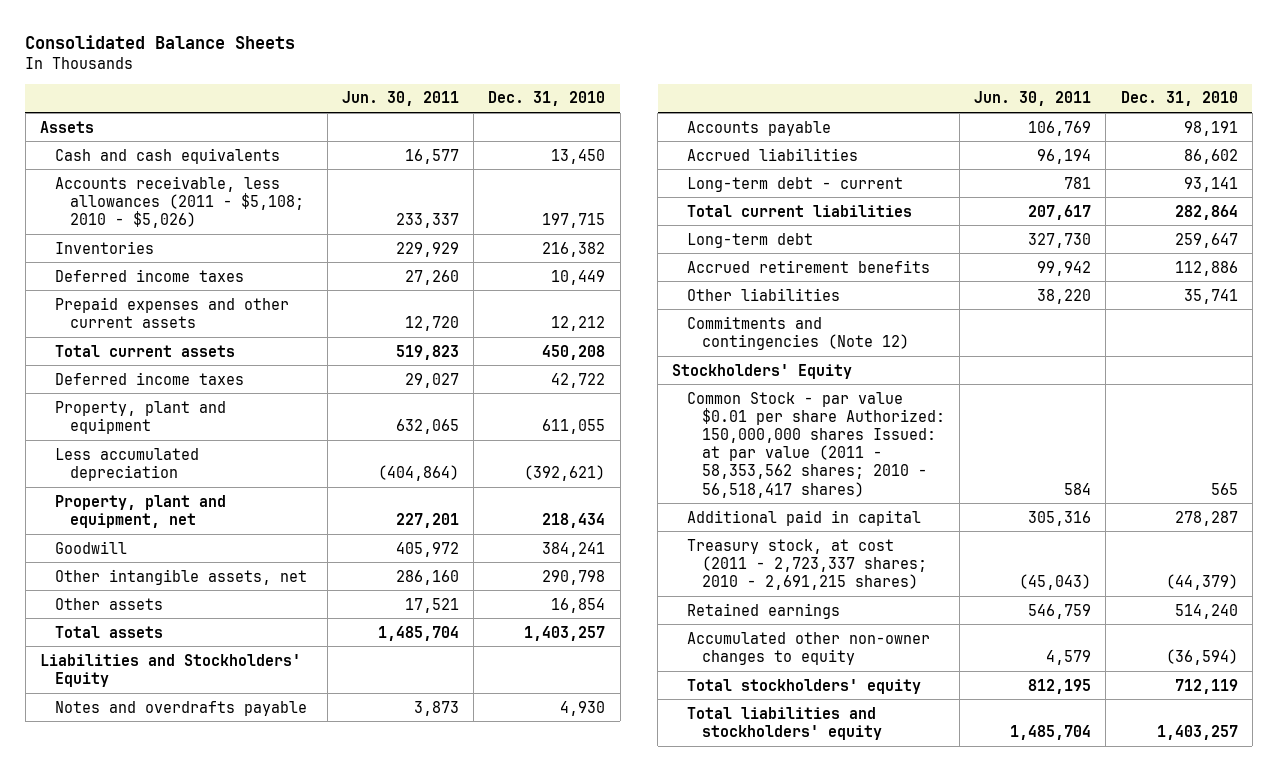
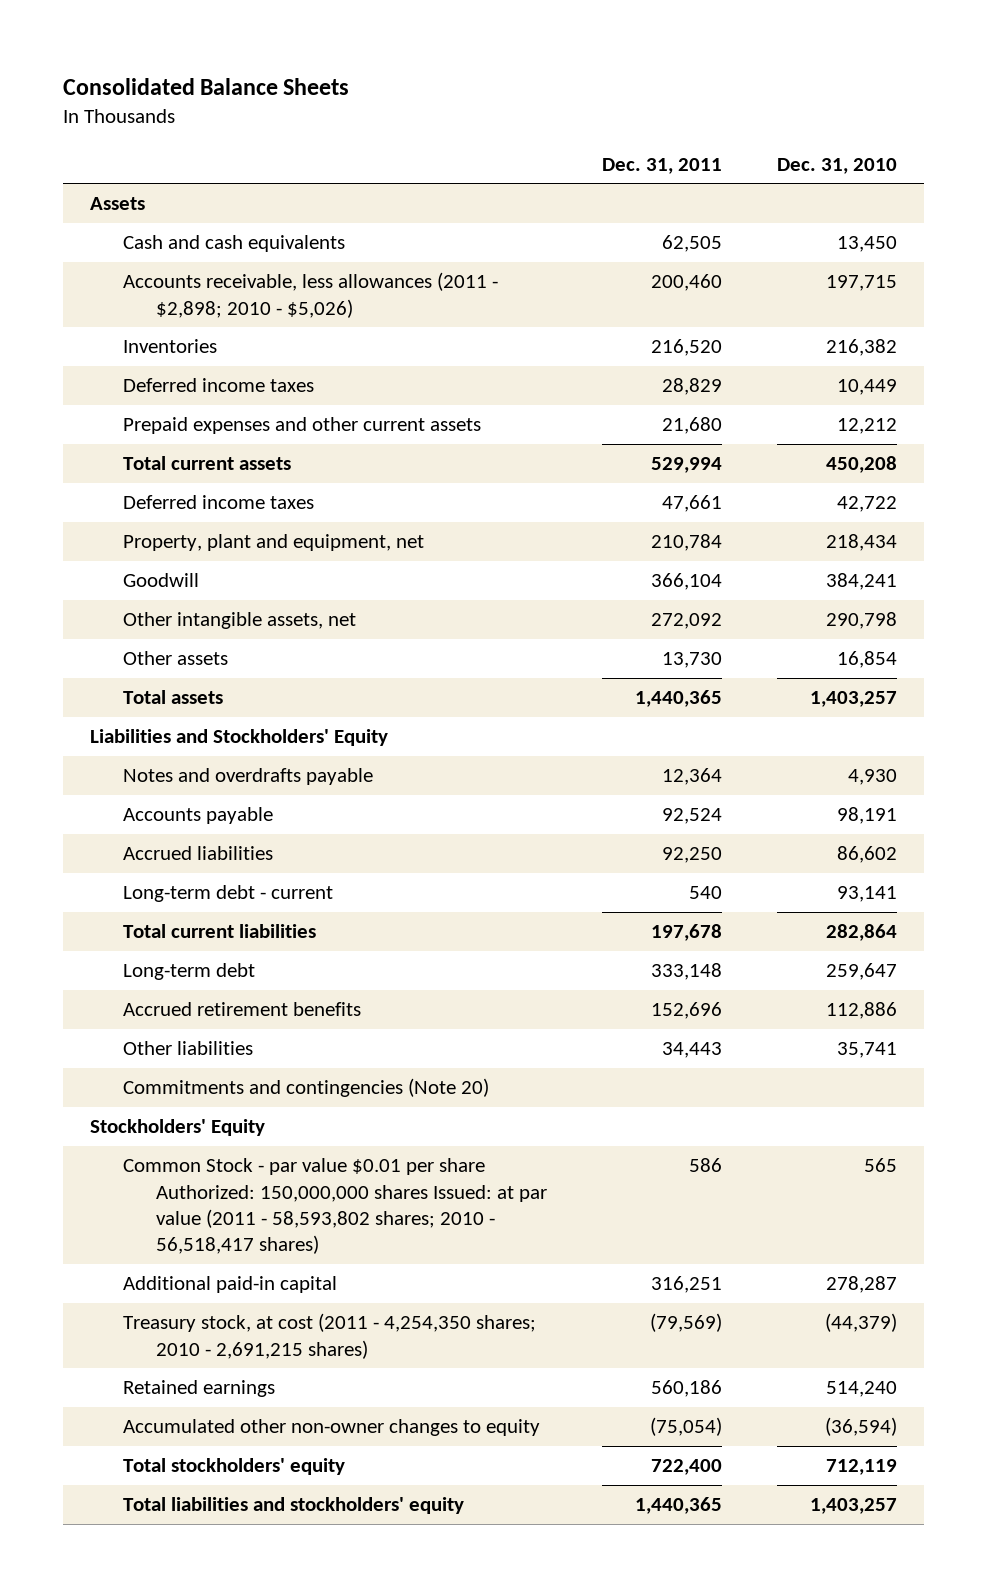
[341,91,459,107] Jun. 30, 2011 -> none
none -> [602,157,723,174] Dec. 31, 2011
[54,175,304,229] Accounts receivable, less allowances (2011 - $5,108; 2010 - $5,026) -> [123,272,499,318] Accounts receivable, less allowances (2011 - $2,898; 2010 - $5,026)
[54,400,226,434] Property, plant and equipment -> none
[54,447,199,481] Less accumulated depreciation -> none
[687,315,909,350] Commitments and contingencies (Note 12) -> [123,1078,490,1098] Commitments and contingencies (Note 20)
[687,391,945,498] Common Stock - par value $0.01 per share Authorized: 150,000,000 shares Issued: at par value (2011 - 58,353,562 shares; 2010 - 56,518,417 shares) -> [123,1158,548,1255] Common Stock - par value $0.01 per share Authorized: 150,000,000 shares Issued: at par value (2011 - 58,593,802 shares; 2010 - 56,518,417 shares)
[687,509,922,526] Additional paid in capital -> [123,1276,338,1294] Additional paid-in capital
[687,538,927,591] Treasury stock, at cost (2011 - 2,723,337 shares; 2010 - 2,691,215 shares) -> [123,1313,537,1359] Treasury stock, at cost (2011 - 4,254,350 shares; 2010 - 2,691,215 shares)

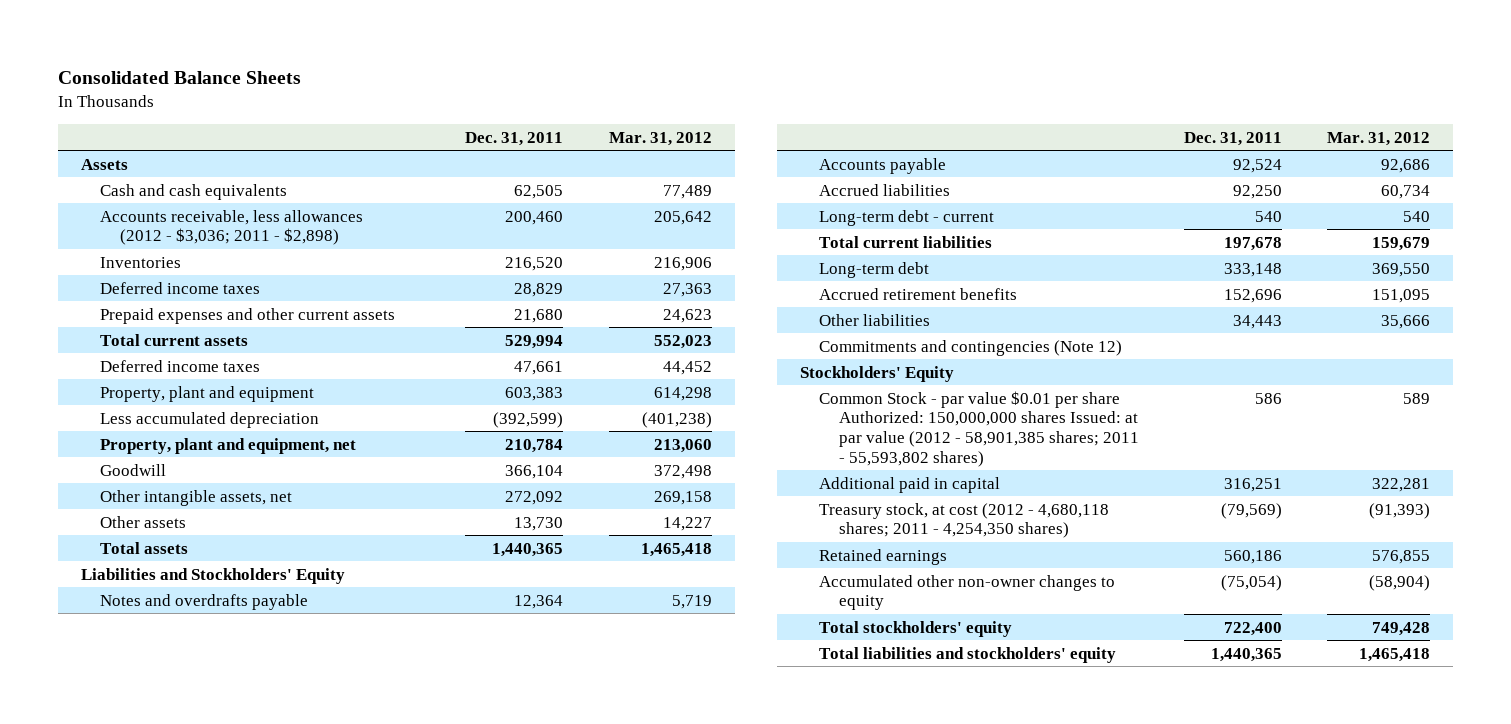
[776,157,897,174] Dec. 31, 2010 -> none
none -> [608,131,712,146] Mar. 31, 2012
[123,272,499,318] Accounts receivable, less allowances (2011 - $2,898; 2010 - $5,026) -> [100,209,364,246] Accounts receivable, less allowances (2012 - $3,036; 2011 - $2,898)
none -> [100,385,315,402] Property, plant and equipment
none -> [100,411,320,428] Less accumulated depreciation
[123,1078,490,1098] Commitments and contingencies (Note 20) -> [819,339,1123,356] Commitments and contingencies (Note 12)
[123,1158,548,1255] Common Stock - par value $0.01 per share Authorized: 150,000,000 shares Issued: at par value (2011 - 58,593,802 shares; 2010 - 56,518,417 shares) -> [819,390,1139,467] Common Stock - par value $0.01 per share Authorized: 150,000,000 shares Issued: at par value (2012 - 58,901,385 shares; 2011 - 55,593,802 shares)
[123,1276,338,1294] Additional paid-in capital -> [819,476,1001,493] Additional paid in capital
[123,1313,537,1359] Treasury stock, at cost (2011 - 4,254,350 shares; 2010 - 2,691,215 shares) -> [819,502,1110,539] Treasury stock, at cost (2012 - 4,680,118 shares; 2011 - 4,254,350 shares)

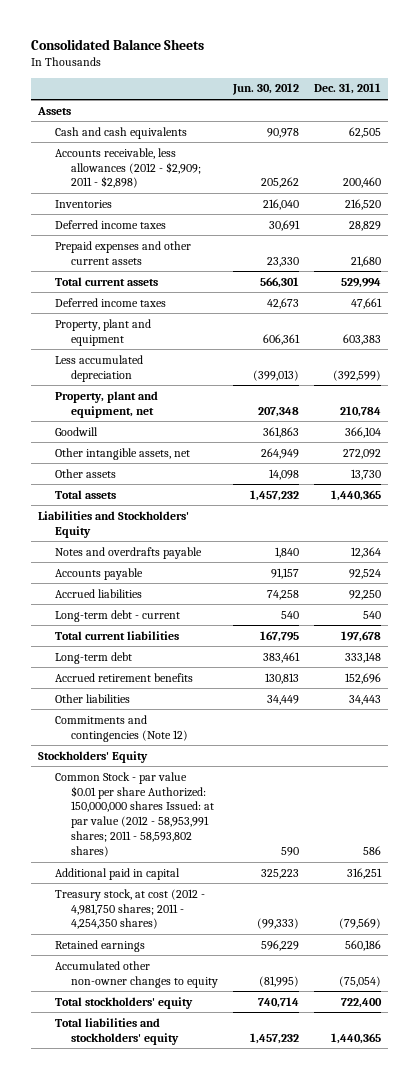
[608,131,712,146] Mar. 31, 2012 -> none
none -> [231,83,299,96] Jun. 30, 2012
[100,209,364,246] Accounts receivable, less allowances (2012 - $3,036; 2011 - $2,898) -> [54,147,201,189] Accounts receivable, less allowances (2012 - $2,909; 2011 - $2,898)
[819,390,1139,467] Common Stock - par value $0.01 per share Authorized: 150,000,000 shares Issued: at par value (2012 - 58,901,385 shares; 2011 - 55,593,802 shares) -> [54,771,214,857] Common Stock - par value $0.01 per share Authorized: 150,000,000 shares Issued: at par value (2012 - 58,953,991 shares; 2011 - 58,593,802 shares)
[819,502,1110,539] Treasury stock, at cost (2012 - 4,680,118 shares; 2011 - 4,254,350 shares) -> [54,888,205,930] Treasury stock, at cost (2012 - 4,981,750 shares; 2011 - 4,254,350 shares)

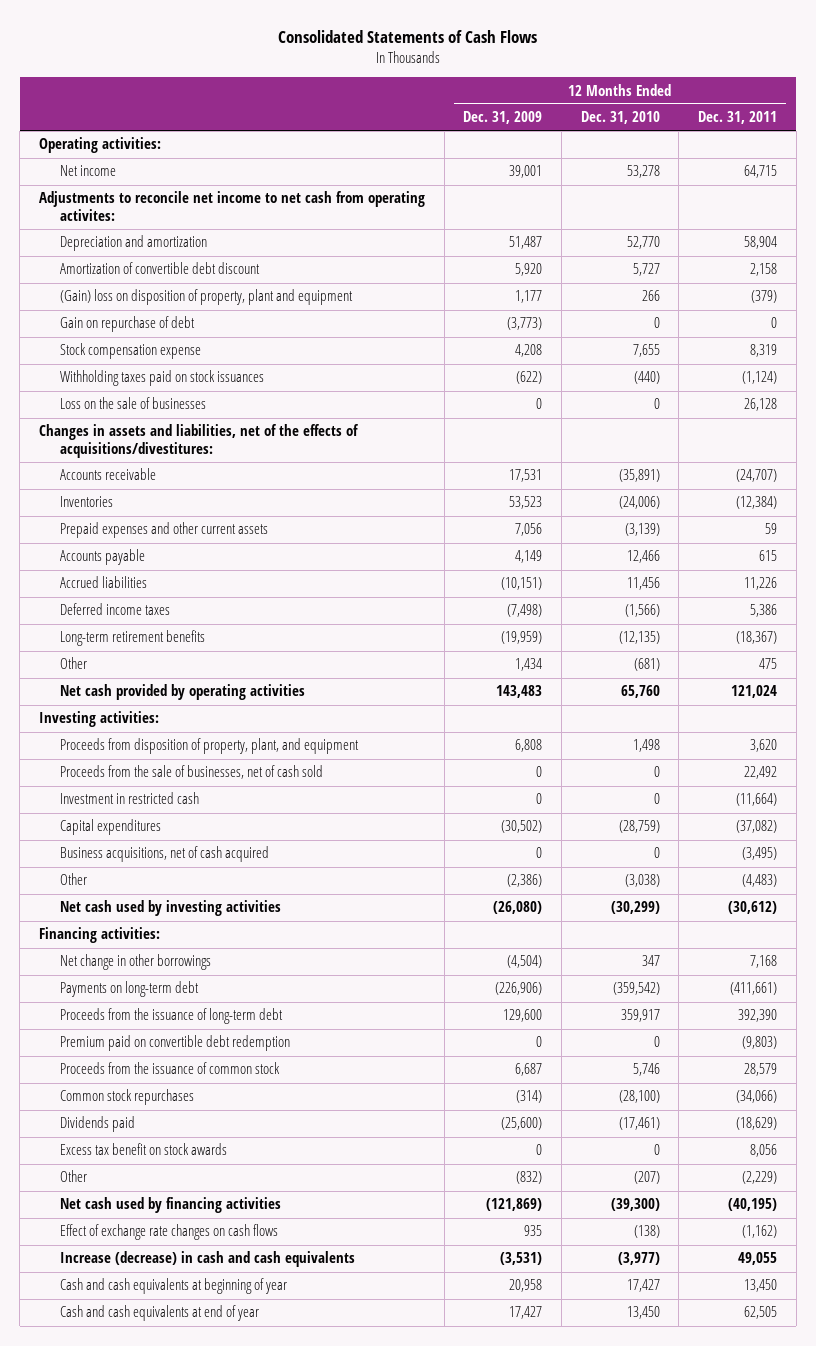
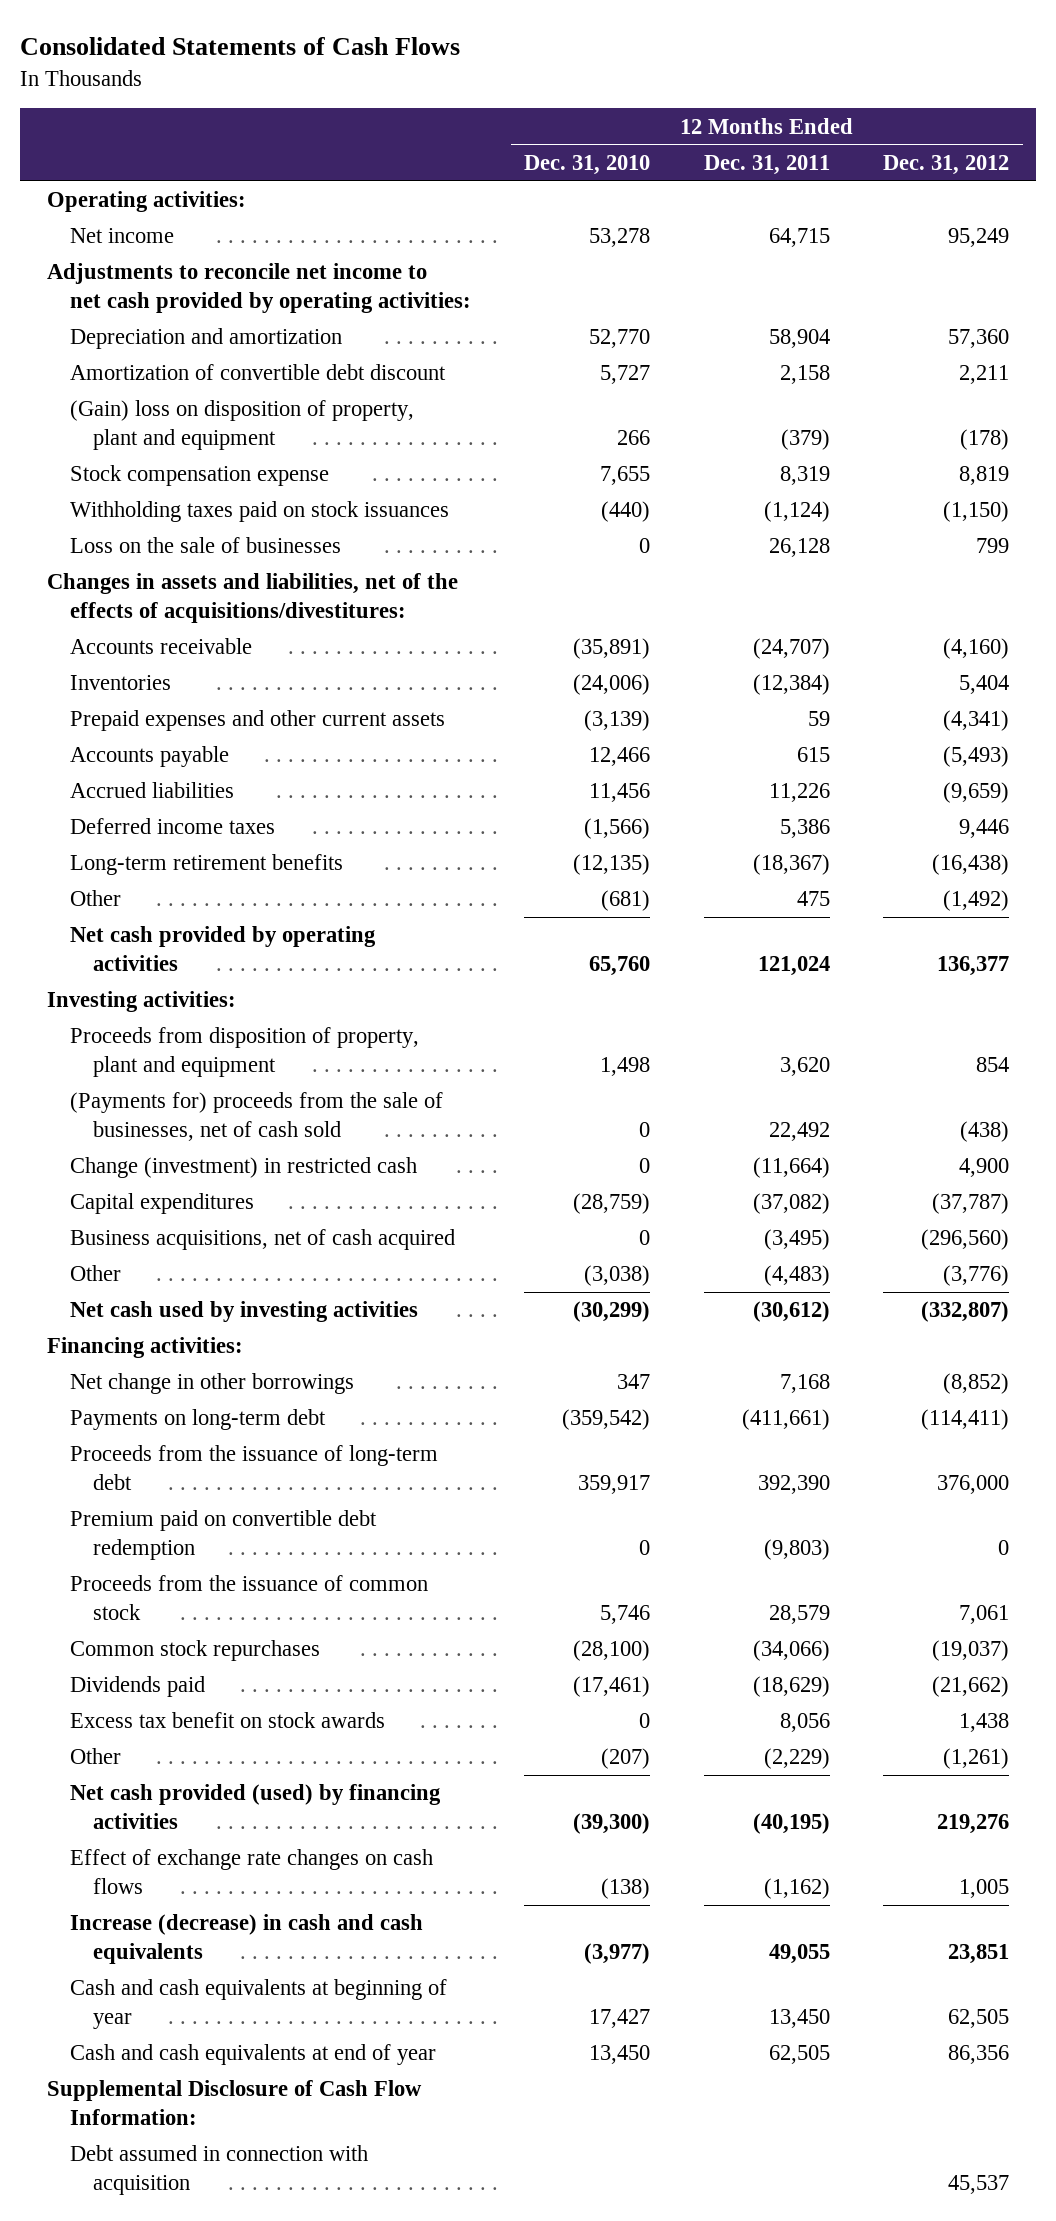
[463,111,543,125] Dec. 31, 2009 -> none
none -> [883,155,1010,176] Dec. 31, 2012
[39,191,426,222] Adjustments to reconcile net income to net cash from operating activites: -> [47,263,472,314] Adjustments to reconcile net income to net cash provided by operating activities:
[60,316,196,333] Gain on repurchase of debt -> none
[60,738,360,755] Proceeds from disposition of property, plant, and equipment -> [70,1027,420,1078] Proceeds from disposition of property, plant and equipment
[60,765,324,780] Proceeds from the sale of businesses, net of cash sold -> [70,1092,444,1142] (Payments for) proceeds from the sale of businesses, net of cash sold
[60,792,200,805] Investment in restricted cash -> [70,1157,418,1179] Change (investment) in restricted cash
[60,1197,282,1214] Net cash used by financing activities -> [70,1784,442,1830] Net cash provided (used) by financing activities
none -> [47,2080,423,2126] Supplemental Disclosure of Cash Flow Information:
none -> [70,2145,369,2196] Debt assumed in connection with acquisition

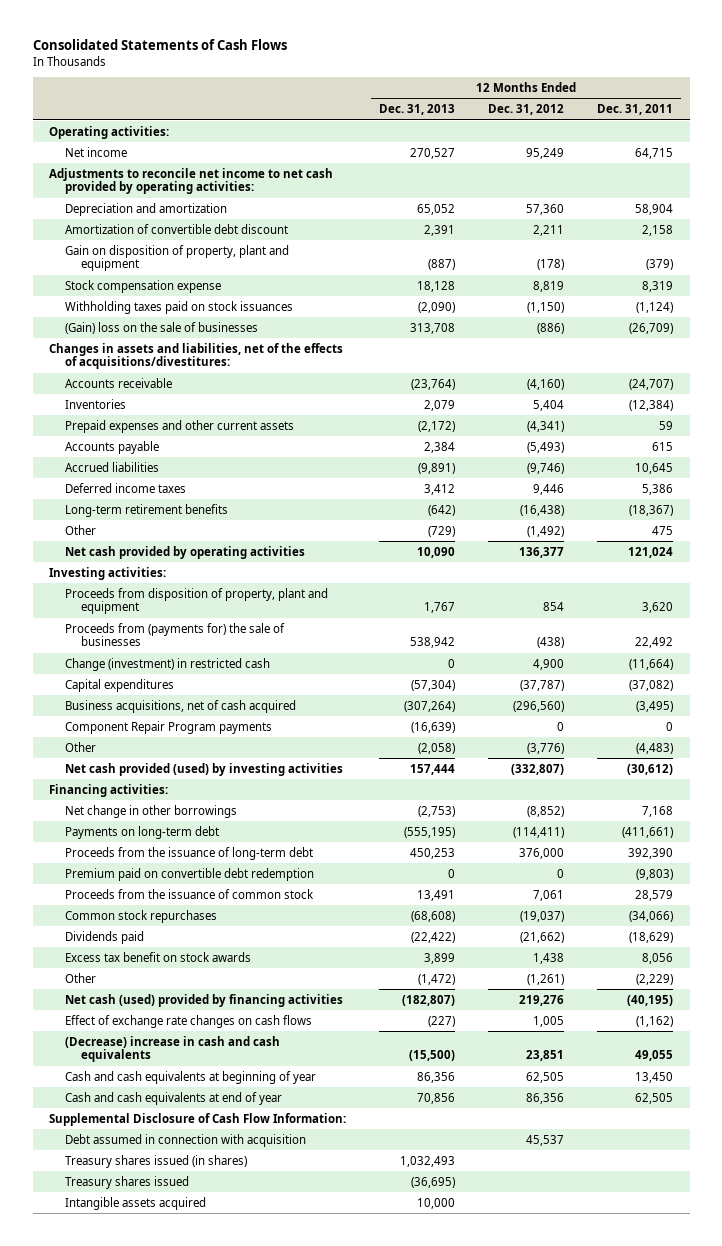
[524,155,651,176] Dec. 31, 2010 -> none
none -> [379,104,456,116] Dec. 31, 2013
[70,400,415,451] (Gain) loss on disposition of property, plant and equipment -> [65,244,290,272] Gain on disposition of property, plant and equipment
[70,537,342,554] Loss on the sale of businesses -> [65,321,259,334] (Gain) loss on the sale of businesses
[768,538,830,558] 26,128 -> [629,322,674,334] (26,709)
[976,538,1010,554] 799 -> [537,322,565,334] (886)
[768,783,830,803] 11,226 -> [635,462,674,474] 10,645
[943,782,1010,804] (9,659) -> [527,462,565,474] (9,746)
[70,1092,444,1142] (Payments for) proceeds from the sale of businesses, net of cash sold -> [65,622,286,647] Proceeds from (payments for) the sale of businesses
none -> [65,720,273,734] Component Repair Program payments
[70,1301,419,1323] Net cash used by investing activities -> [65,762,344,776] Net cash provided (used) by investing activities
[70,1784,442,1830] Net cash provided (used) by financing activities -> [65,993,344,1007] Net cash (used) provided by financing activities
[70,1914,424,1965] Increase (decrease) in cash and cash equivalents -> [65,1035,281,1063] (Decrease) increase in cash and cash equivalents
none -> [65,1154,248,1168] Treasury shares issued (in shares)
none -> [65,1175,190,1189] Treasury shares issued
none -> [65,1196,207,1210] Intangible assets acquired

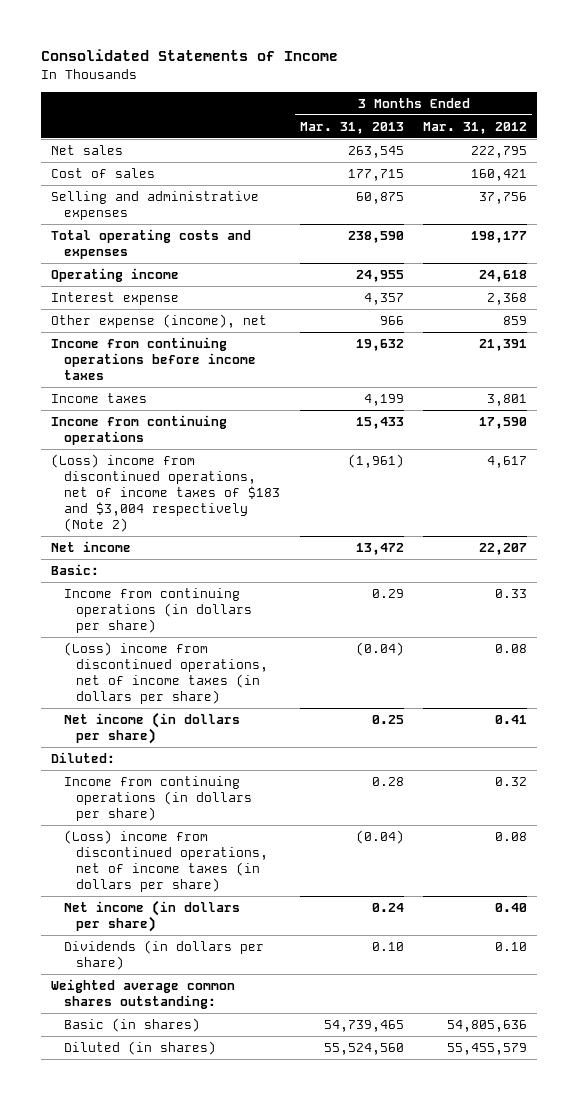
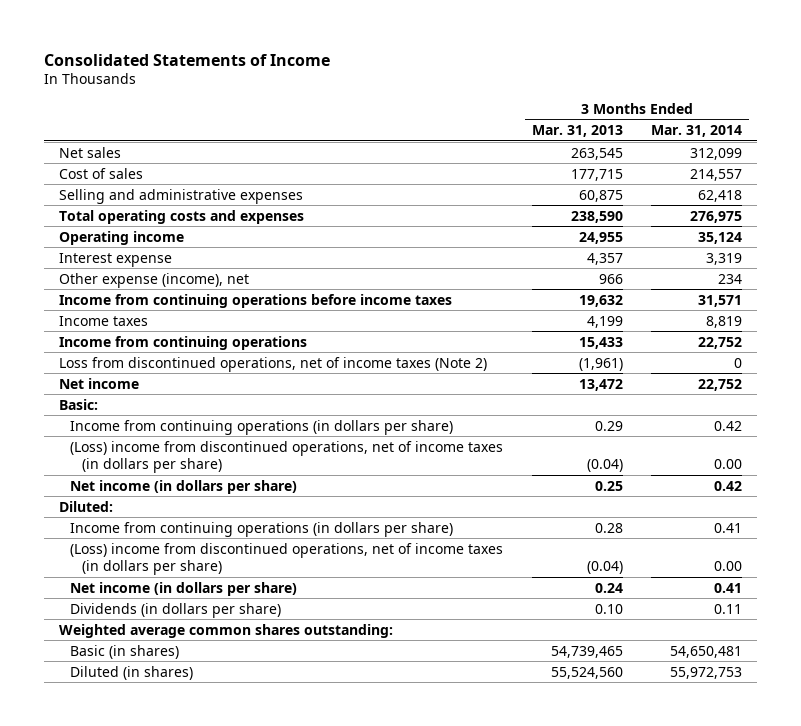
[423,121,528,134] Mar. 31, 2012 -> none
none -> [651,125,743,138] Mar. 31, 2014
[51,454,280,533] (Loss) income from discontinued operations, net of income taxes of $183 and $3,004 respectively (Note 2) -> [58,356,487,372] Loss from discontinued operations, net of income taxes (Note 2)

